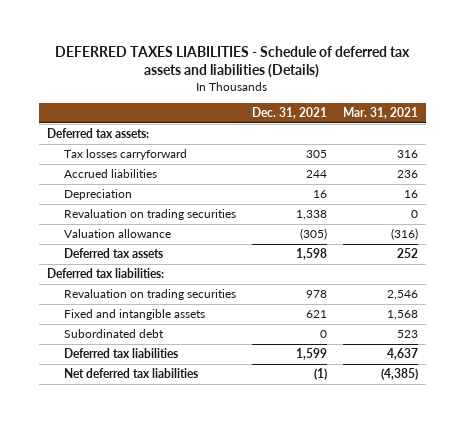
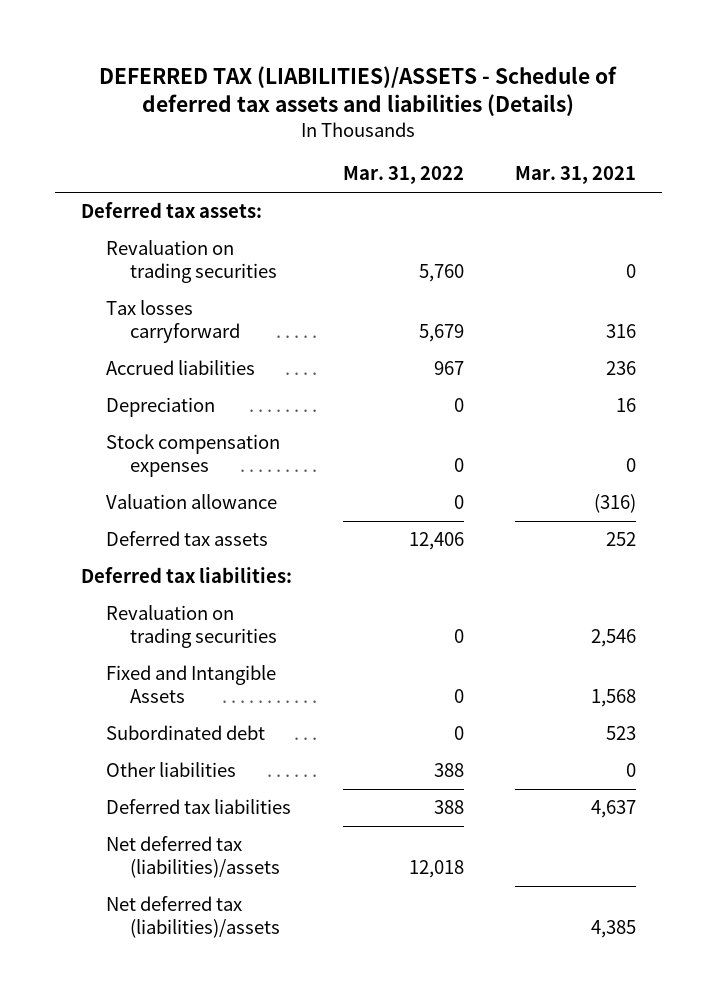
[55,46,411,79] DEFERRED TAXES LIABILITIES - Schedule of deferred tax assets and liabilities (Details) -> [99,65,618,117] DEFERRED TAX (LIABILITIES)/ASSETS - Schedule of deferred tax assets and liabilities (Details)
[251,106,327,119] Dec. 31, 2021 -> none
none -> [342,166,464,185] Mar. 31, 2022
[63,209,236,221] Revaluation on trading securities -> [105,240,278,284] Revaluation on trading securities
none -> [105,434,280,478] Stock compensation expenses
[63,309,205,321] Fixed and intangible assets -> [105,665,276,704] Fixed and Intangible Assets
none -> [105,762,236,778] Other liabilities
none -> [105,836,281,879] Net deferred tax (liabilities)/assets
[63,368,198,379] Net deferred tax liabilities -> [105,896,281,939] Net deferred tax (liabilities)/assets
[380,368,418,381] (4,385) -> [591,920,637,939] 4,385

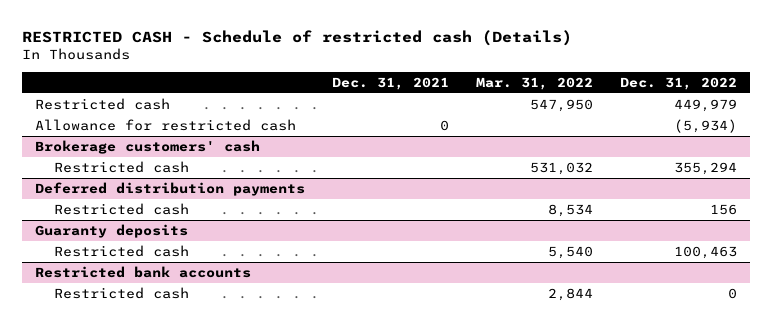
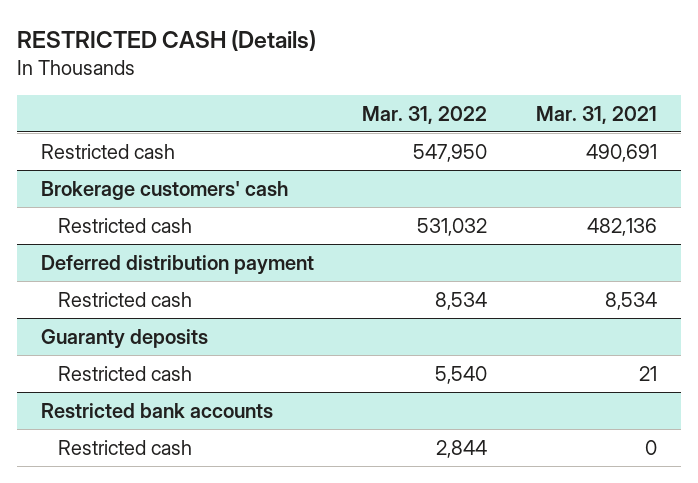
[22,29,573,46] RESTRICTED CASH - Schedule of restricted cash (Details) -> [16,29,316,51] RESTRICTED CASH (Details)
[332,76,450,90] Dec. 31, 2021 -> none
[619,76,737,90] Dec. 31, 2022 -> none
none -> [535,105,657,124] Mar. 31, 2021
[35,118,297,131] Allowance for restricted cash -> none
[35,181,306,196] Deferred distribution payments -> [41,254,315,275] Deferred distribution payment

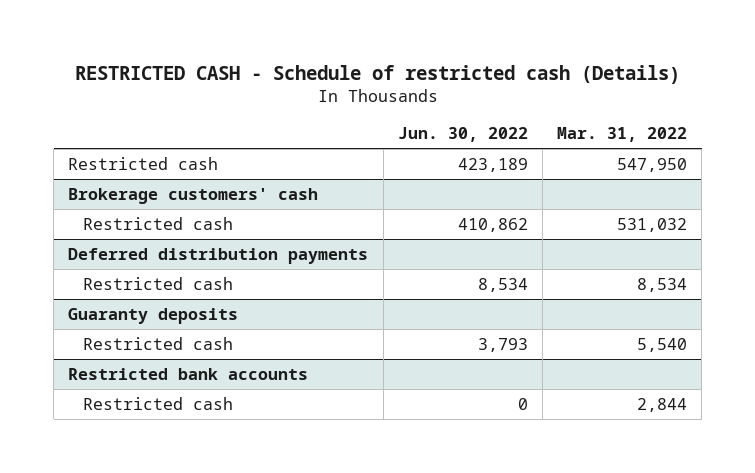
[16,29,316,51] RESTRICTED CASH (Details) -> [74,64,680,84] RESTRICTED CASH - Schedule of restricted cash (Details)
[535,105,657,124] Mar. 31, 2021 -> none
none -> [397,127,528,143] Jun. 30, 2022
[41,254,315,275] Deferred distribution payment -> [68,247,369,264] Deferred distribution payments

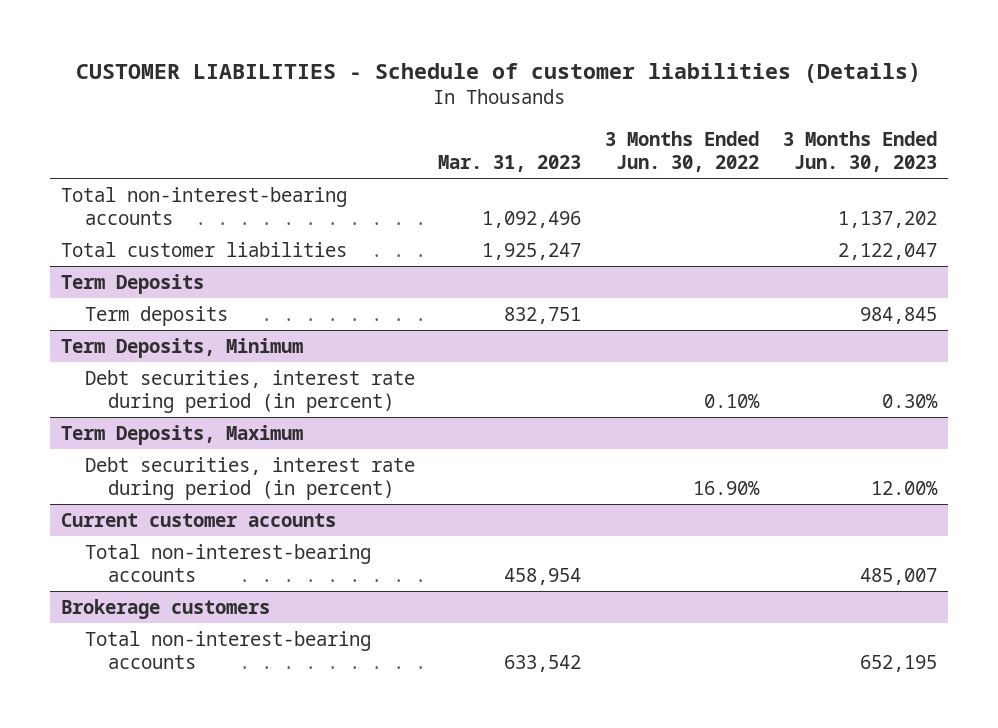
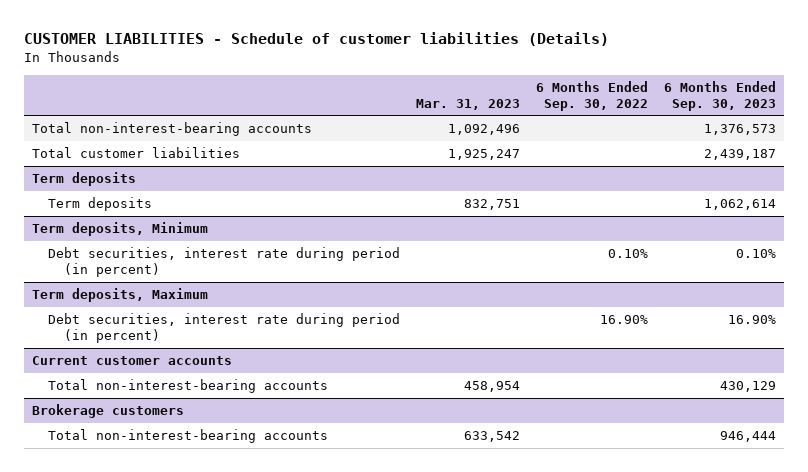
[604,130,759,173] 3 Months Ended Jun. 30, 2022 -> none
[782,130,937,173] 3 Months Ended Jun. 30, 2023 -> none
none -> [536,80,649,111] 6 Months Ended Sep. 30, 2022
none -> [663,80,776,111] 6 Months Ended Sep. 30, 2023
[61,273,205,294] Term Deposits -> [32,172,137,187] Term deposits
[61,337,304,358] Term Deposits, Minimum -> [32,222,209,237] Term deposits, Minimum
[61,424,304,445] Term Deposits, Maximum -> [32,288,209,303] Term deposits, Maximum

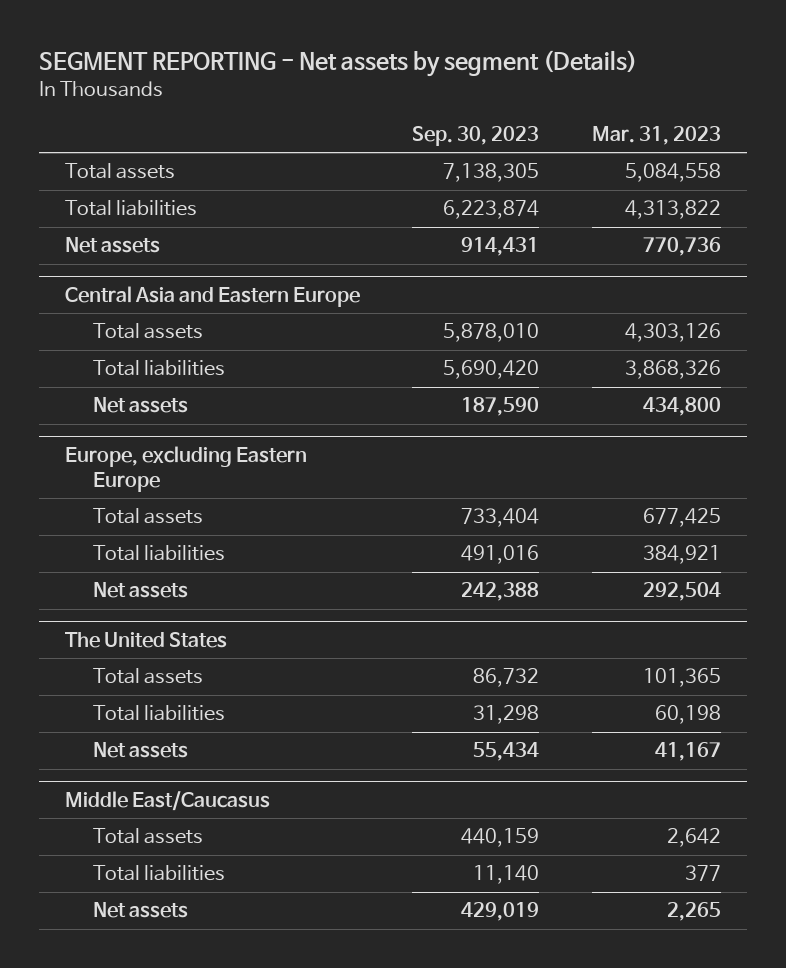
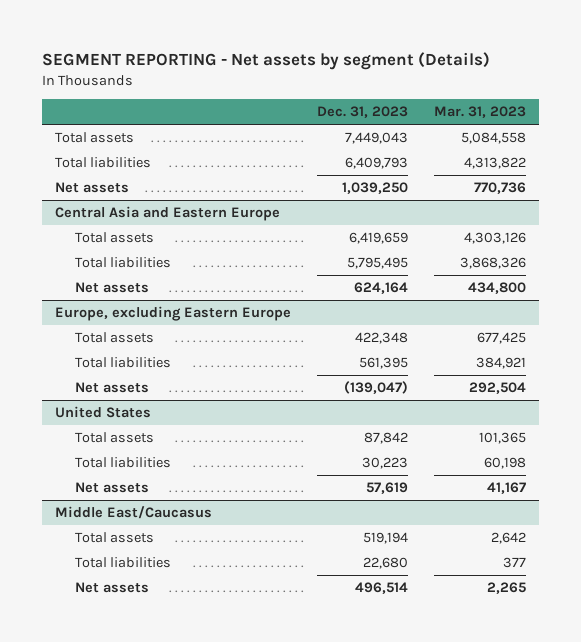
[412,125,540,146] Sep. 30, 2023 -> none
none -> [316,106,408,119] Dec. 31, 2023
[65,631,228,648] The United States -> [55,406,152,419] United States

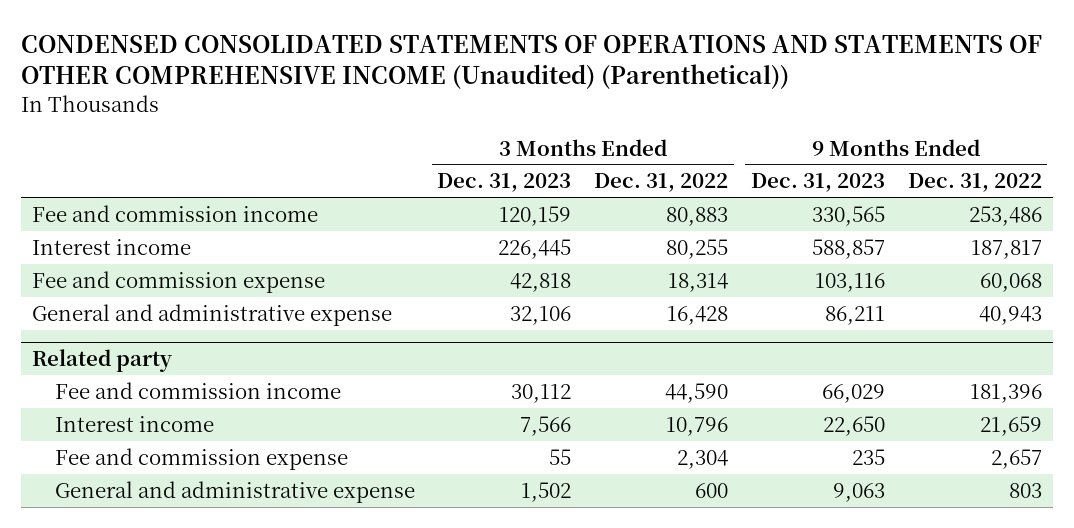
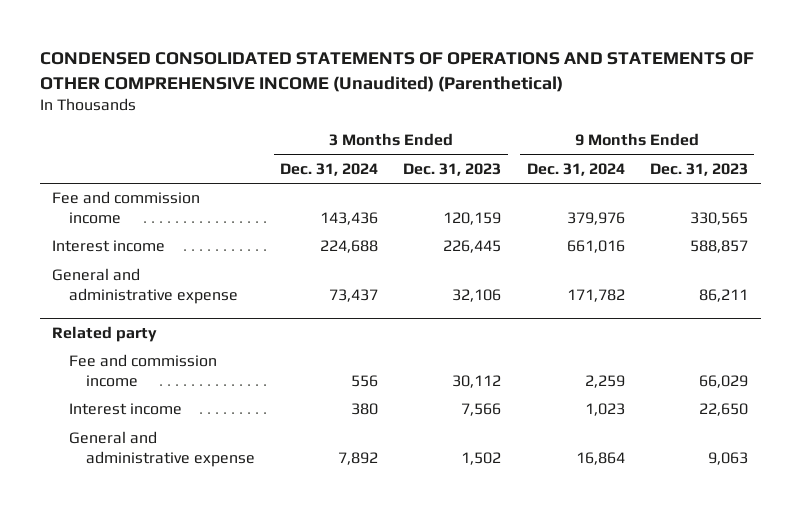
[20,34,1042,90] CONDENSED CONSOLIDATED STATEMENTS OF OPERATIONS AND STATEMENTS OF OTHER COMPREHENSIVE INCOME (Unaudited) (Parenthetical)) -> [39,52,754,92] CONDENSED CONSOLIDATED STATEMENTS OF OPERATIONS AND STATEMENTS OF OTHER COMPREHENSIVE INCOME (Unaudited) (Parenthetical)
[594,173,729,193] Dec. 31, 2022 -> none
[907,173,1042,193] Dec. 31, 2022 -> none
none -> [279,163,378,177] Dec. 31, 2024
none -> [526,163,625,177] Dec. 31, 2024
[32,270,326,293] Fee and commission expense -> none
[54,447,348,470] Fee and commission expense -> none

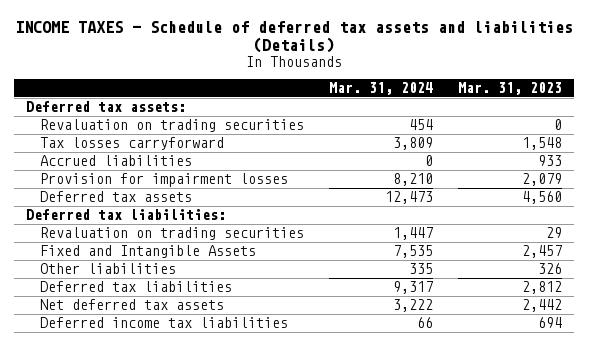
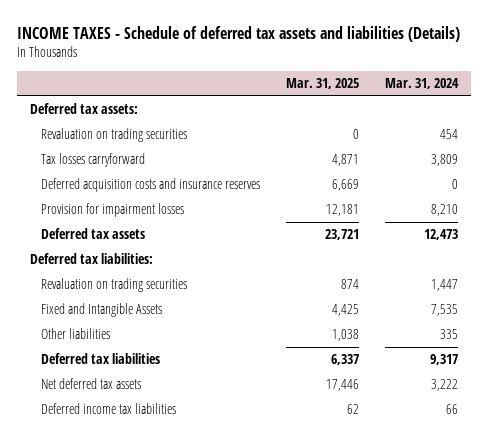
[458,82,563,96] Mar. 31, 2023 -> none
none -> [285,78,359,90] Mar. 31, 2025
[40,155,193,167] Accrued liabilities -> none
none -> [40,178,260,193] Deferred acquisition costs and insurance reserves

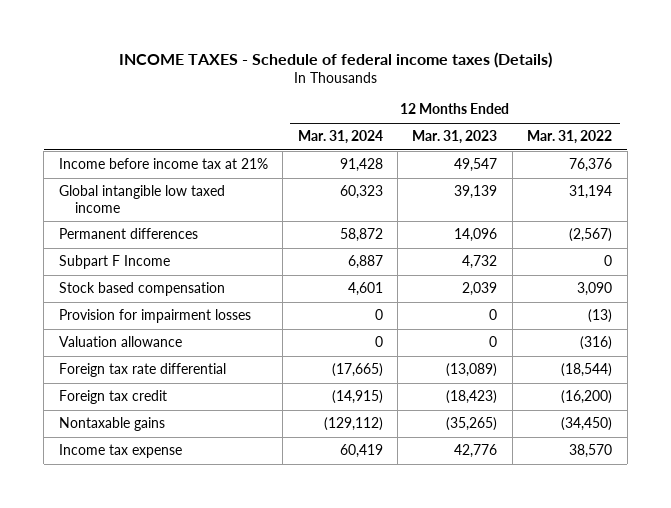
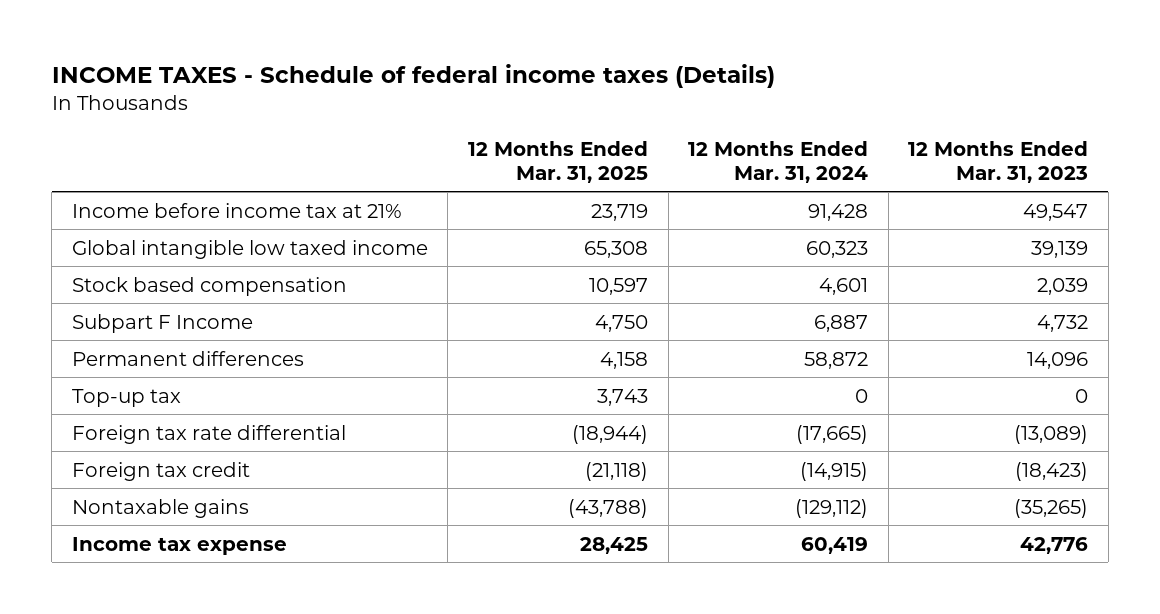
[527,130,613,145] Mar. 31, 2022 -> none
none -> [468,140,649,183] 12 Months Ended Mar. 31, 2025
[58,309,251,324] Provision for impairment losses -> none
[58,336,182,348] Valuation allowance -> none
[58,255,170,270] Subpart F Income -> [71,313,253,333] Subpart F Income
[58,228,198,240] Permanent differences -> [71,350,304,366] Permanent differences
none -> [71,388,181,407] Top-up tax

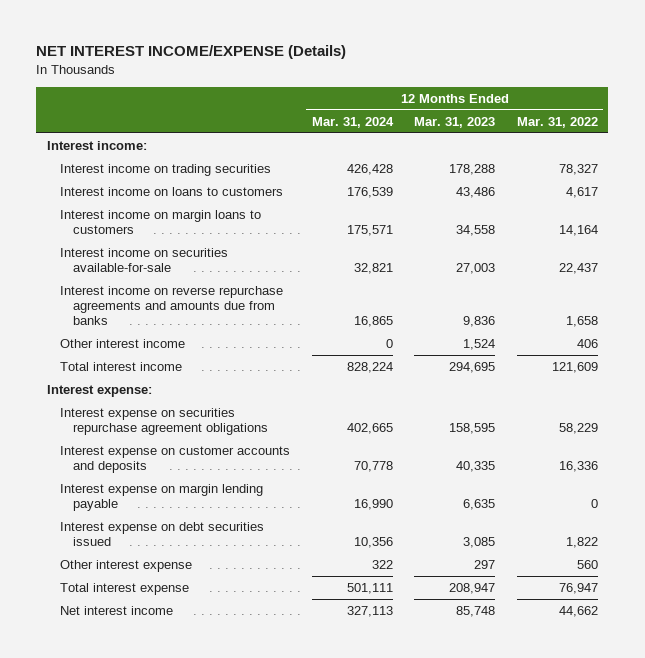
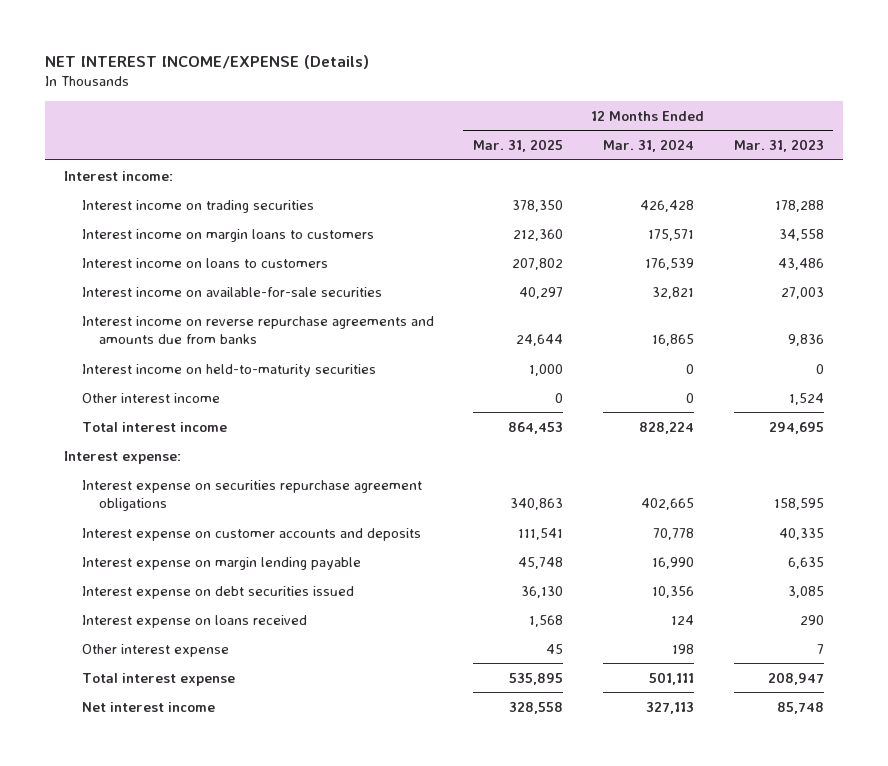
[516,116,598,128] Mar. 31, 2022 -> none
none -> [473,138,564,152] Mar. 31, 2025
[60,187,284,197] Interest income on loans to customers -> [81,257,328,268] Interest income on loans to customers
[60,248,229,273] Interest income on securities available-for-sale -> [81,286,382,297] Interest income on available-for-sale securities
none -> [81,363,376,377] Interest income on held-to-maturity securities
none -> [81,614,307,628] Interest expense on loans received
[371,560,393,570] 322 -> [671,643,694,654] 198
[474,560,496,570] 297 -> [816,643,824,654] 7

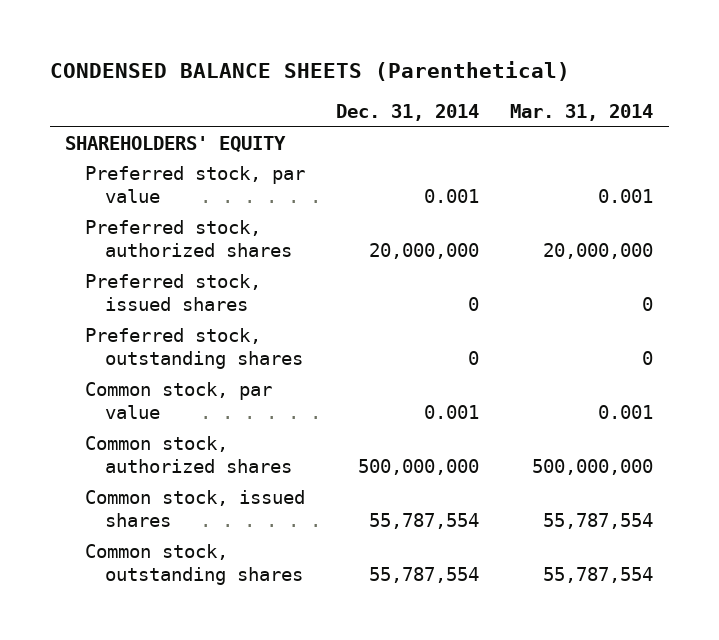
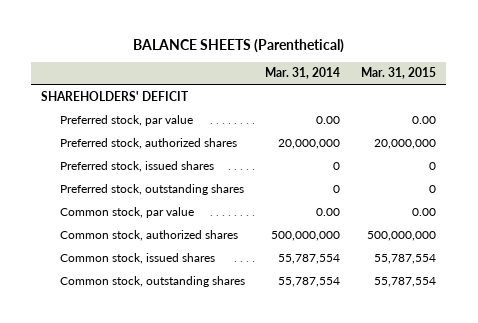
[49,61,570,82] CONDENSED BALANCE SHEETS (Parenthetical) -> [132,38,344,53] BALANCE SHEETS (Parenthetical)
[336,104,480,122] Dec. 31, 2014 -> none
none -> [361,67,437,80] Mar. 31, 2015
[65,135,287,152] SHAREHOLDERS' EQUITY -> [41,90,190,101] SHAREHOLDERS' DEFICIT
[598,189,654,204] 0.001 -> [316,115,341,124] 0.00
[598,405,654,420] 0.001 -> [316,207,341,216] 0.00

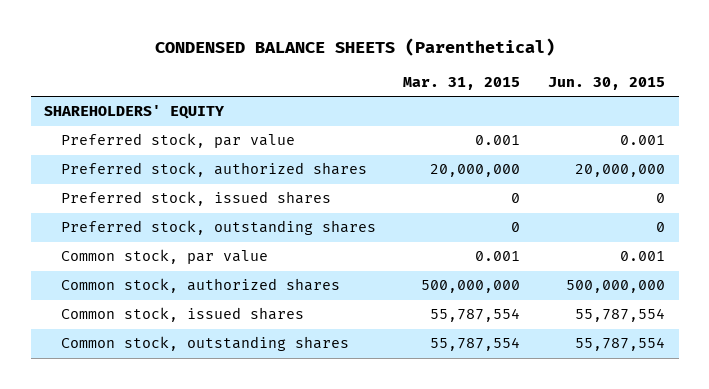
[132,38,344,53] BALANCE SHEETS (Parenthetical) -> [154,37,555,56] CONDENSED BALANCE SHEETS (Parenthetical)
[265,67,341,80] Mar. 31, 2014 -> none
none -> [547,76,665,90] Jun. 30, 2015
[41,90,190,101] SHAREHOLDERS' DEFICIT -> [44,105,226,120] SHAREHOLDERS' EQUITY
[412,115,437,124] 0.00 -> [475,135,521,146] 0.001
[412,207,437,216] 0.00 -> [475,251,521,262] 0.001

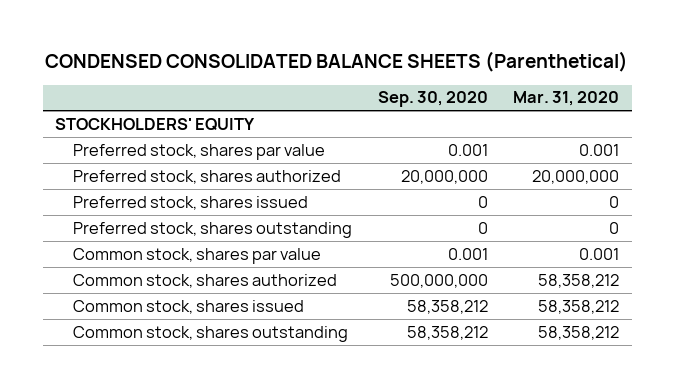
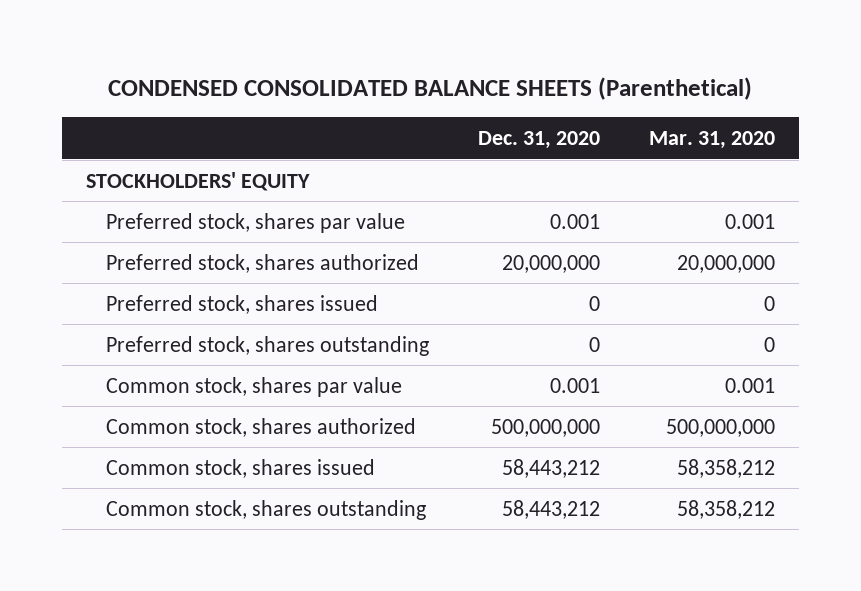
[377,91,488,108] Sep. 30, 2020 -> none
none -> [477,131,600,150] Dec. 31, 2020
[538,273,620,288] 58,358,212 -> [665,418,775,437] 500,000,000

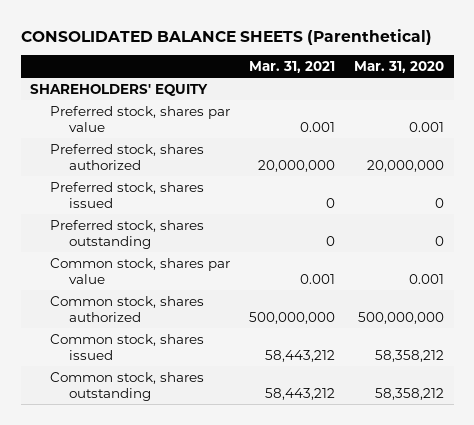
[108,76,753,100] CONDENSED CONSOLIDATED BALANCE SHEETS (Parenthetical) -> [20,28,432,45] CONSOLIDATED BALANCE SHEETS (Parenthetical)
[477,131,600,150] Dec. 31, 2020 -> none
none -> [248,60,335,73] Mar. 31, 2021
[86,171,311,191] STOCKHOLDERS' EQUITY -> [30,83,209,96] SHAREHOLDERS' EQUITY

